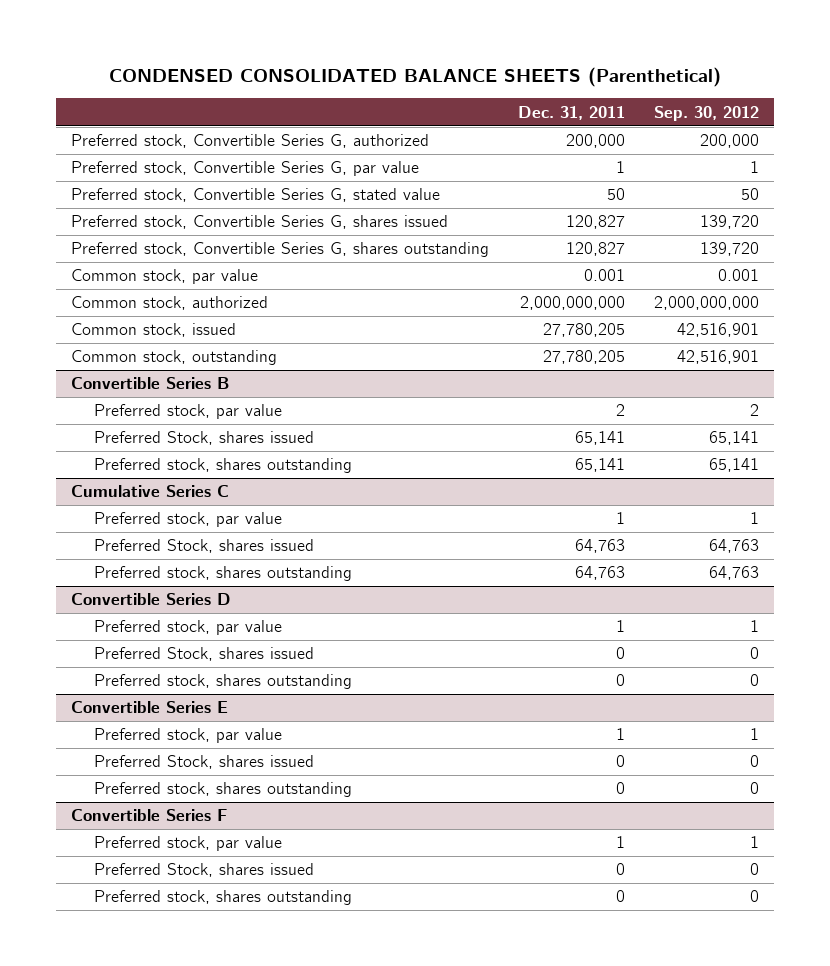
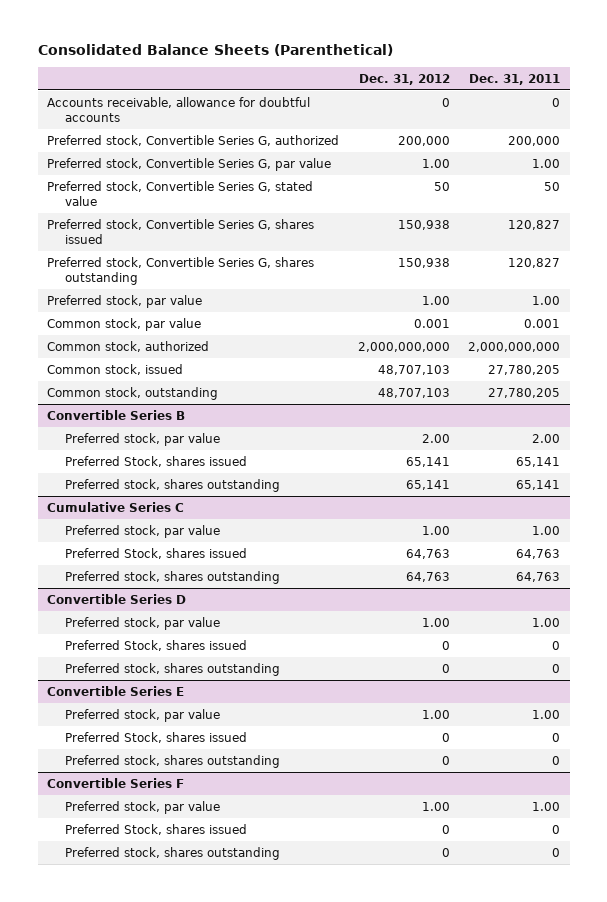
[109,66,722,87] CONDENSED CONSOLIDATED BALANCE SHEETS (Parenthetical) -> [37,44,393,57] Consolidated Balance Sheets (Parenthetical)
[654,105,760,121] Sep. 30, 2012 -> none
none -> [358,73,450,85] Dec. 31, 2012
none -> [46,96,310,122] Accounts receivable, allowance for doubtful accounts
[616,161,626,174] 1 -> [532,158,561,168] 1.00
none -> [46,294,202,308] Preferred stock, par value
[616,404,626,417] 2 -> [532,433,561,443] 2.00
[616,512,626,525] 1 -> [532,525,561,535] 1.00
[616,620,626,633] 1 -> [532,617,561,627] 1.00
[616,728,626,741] 1 -> [532,709,561,719] 1.00
[616,836,626,849] 1 -> [532,801,561,811] 1.00

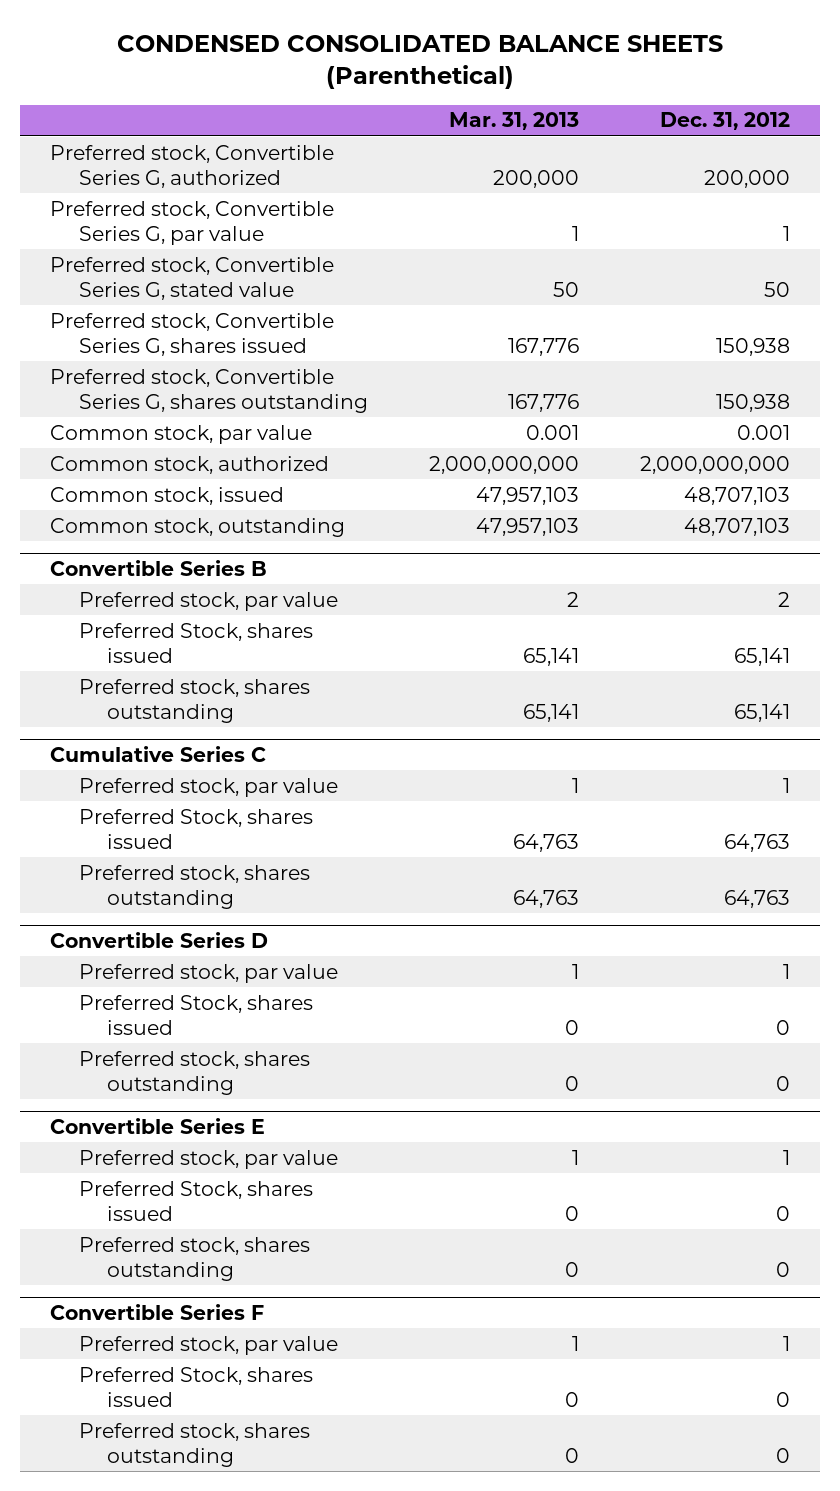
[37,44,393,57] Consolidated Balance Sheets (Parenthetical) -> [117,34,724,90] CONDENSED CONSOLIDATED BALANCE SHEETS (Parenthetical)
[469,73,561,85] Dec. 31, 2011 -> none
none -> [448,112,579,131] Mar. 31, 2013
[46,96,310,122] Accounts receivable, allowance for doubtful accounts -> none
[421,158,450,168] 1.00 -> [782,225,790,241] 1
[46,294,202,308] Preferred stock, par value -> none
[421,433,450,443] 2.00 -> [777,591,790,607] 2
[421,525,450,535] 1.00 -> [782,777,790,793] 1
[421,617,450,627] 1.00 -> [782,963,790,979] 1
[421,709,450,719] 1.00 -> [782,1149,790,1165] 1
[421,801,450,811] 1.00 -> [782,1335,790,1351] 1

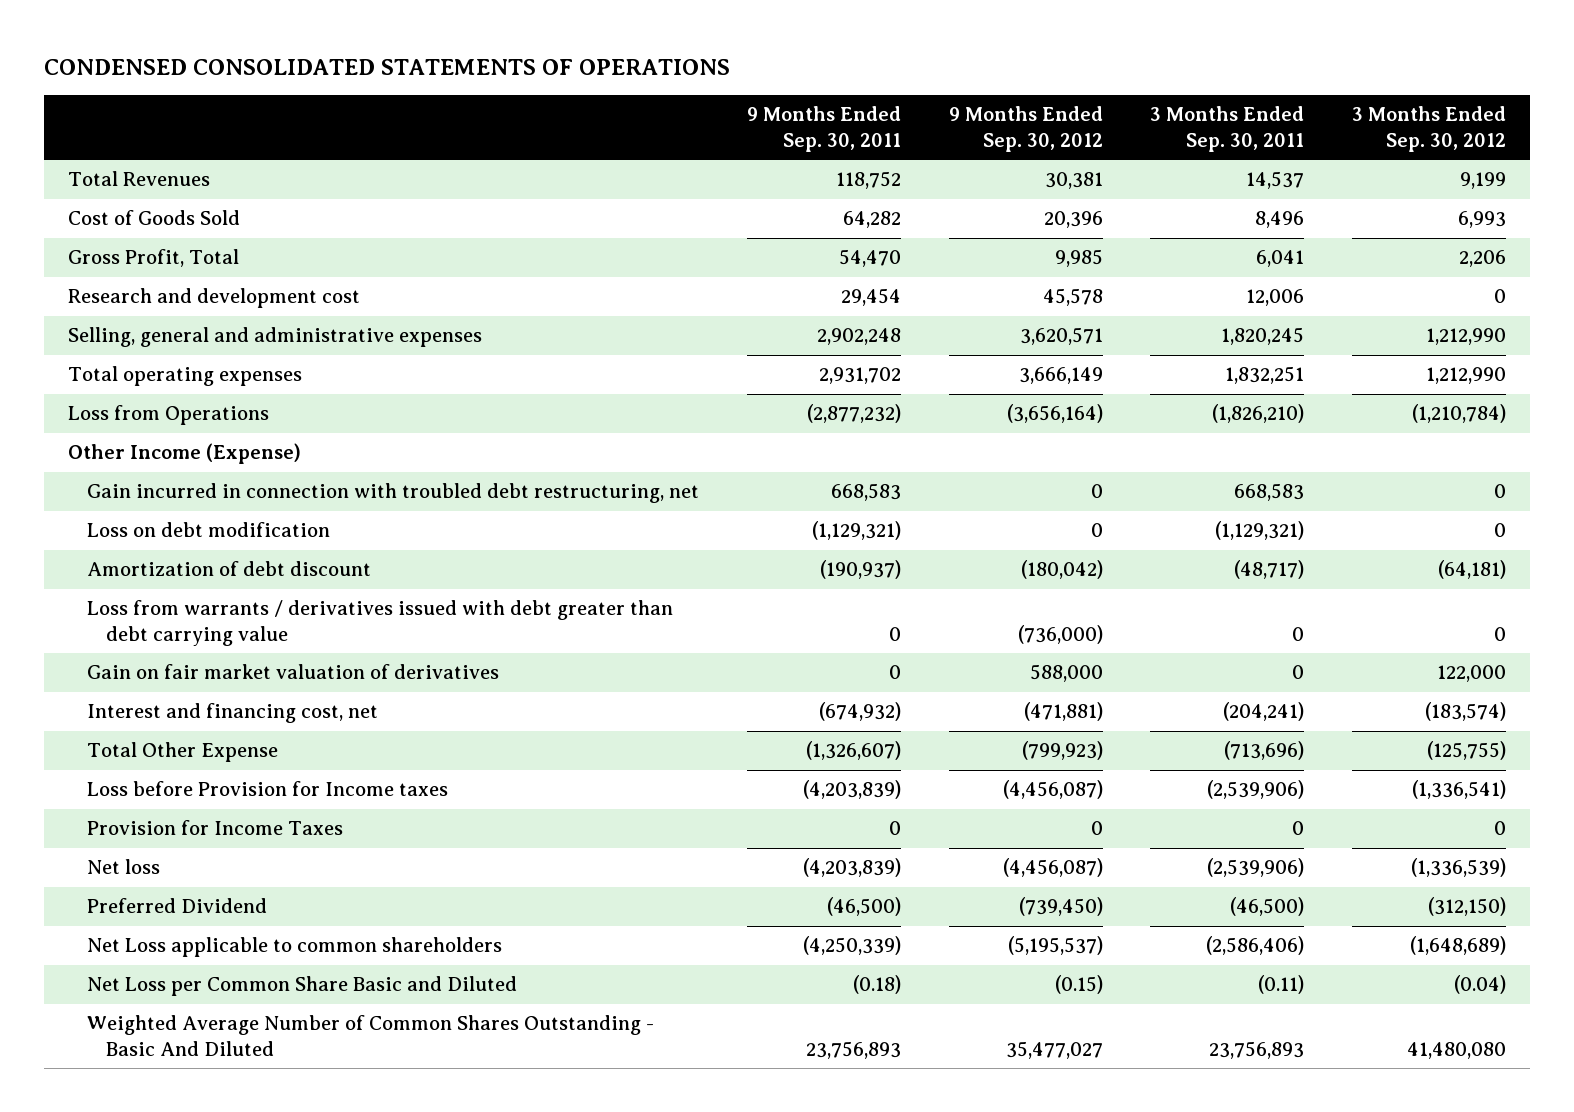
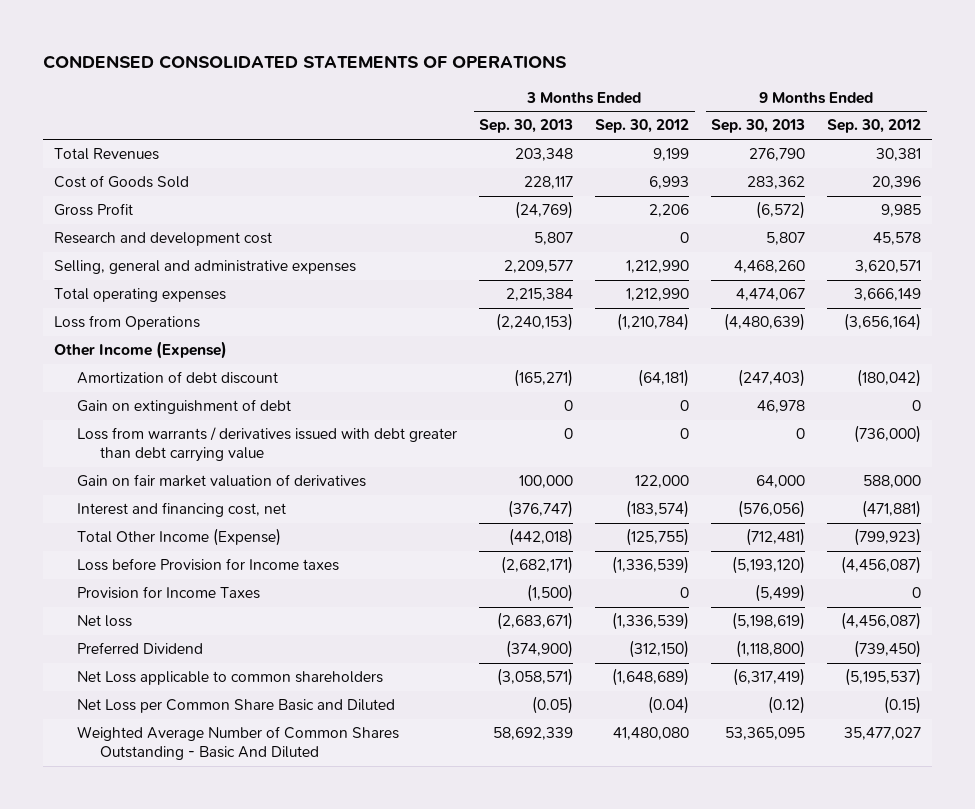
[747,106,902,152] 9 Months Ended Sep. 30, 2011 -> none
[1150,106,1305,152] 3 Months Ended Sep. 30, 2011 -> none
none -> [479,119,574,134] Sep. 30, 2013
none -> [711,119,806,134] Sep. 30, 2013
[68,249,240,268] Gross Profit, Total -> [54,203,134,217] Gross Profit
[87,483,700,504] Gain incurred in connection with troubled debt restructuring, net -> none
[87,522,331,538] Loss on debt modification -> none
none -> [77,399,292,415] Gain on extinguishment of debt
[87,742,279,763] Total Other Expense -> [77,528,282,547] Total Other Income (Expense)
[1412,780,1507,800] (1,336,541) -> [612,556,690,575] (1,336,539)

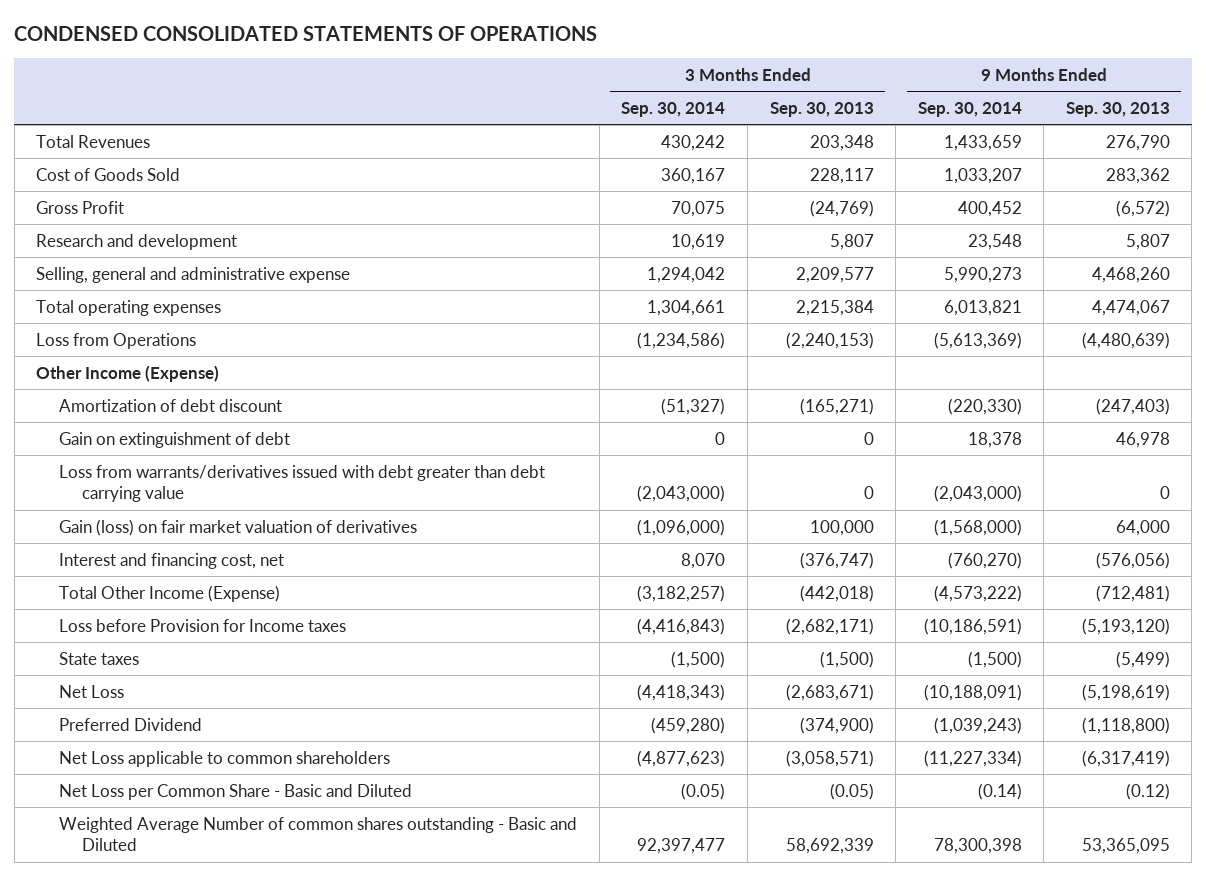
[595,119,690,134] Sep. 30, 2012 -> none
[827,119,922,134] Sep. 30, 2012 -> none
none -> [621,101,726,117] Sep. 30, 2014
none -> [917,101,1022,117] Sep. 30, 2014
[54,232,273,247] Research and development cost -> [36,233,238,250] Research and development
[54,260,357,275] Selling, general and administrative expenses -> [36,266,351,283] Selling, general and administrative expense
[77,427,458,463] Loss from warrants / derivatives issued with debt greater than debt carrying value -> [59,464,546,503] Loss from warrants/derivatives issued with debt greater than debt carrying value
[77,474,367,488] Gain on fair market valuation of derivatives -> [59,518,418,536] Gain (loss) on fair market valuation of derivatives
[77,586,261,600] Provision for Income Taxes -> [59,651,140,665] State taxes
[77,615,133,628] Net loss -> [59,684,125,698] Net Loss
[77,699,396,714] Net Loss per Common Share Basic and Diluted -> [59,783,413,800] Net Loss per Common Share - Basic and Diluted
[77,726,400,761] Weighted Average Number of Common Shares Outstanding - Basic And Diluted -> [59,816,578,852] Weighted Average Number of common shares outstanding - Basic and Diluted

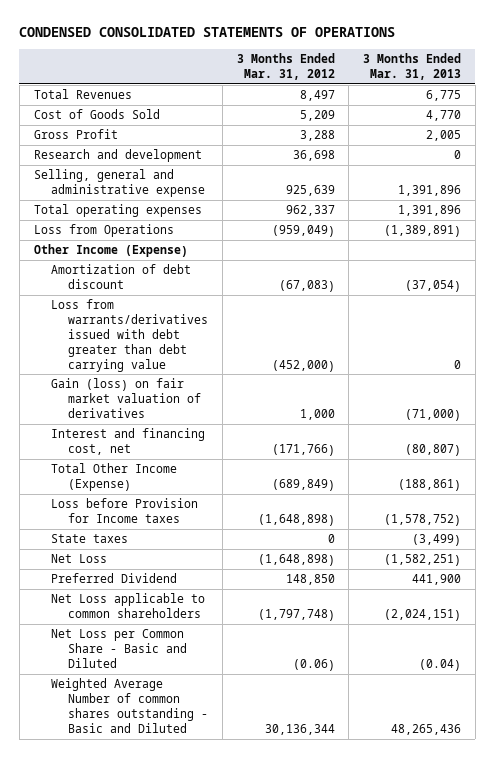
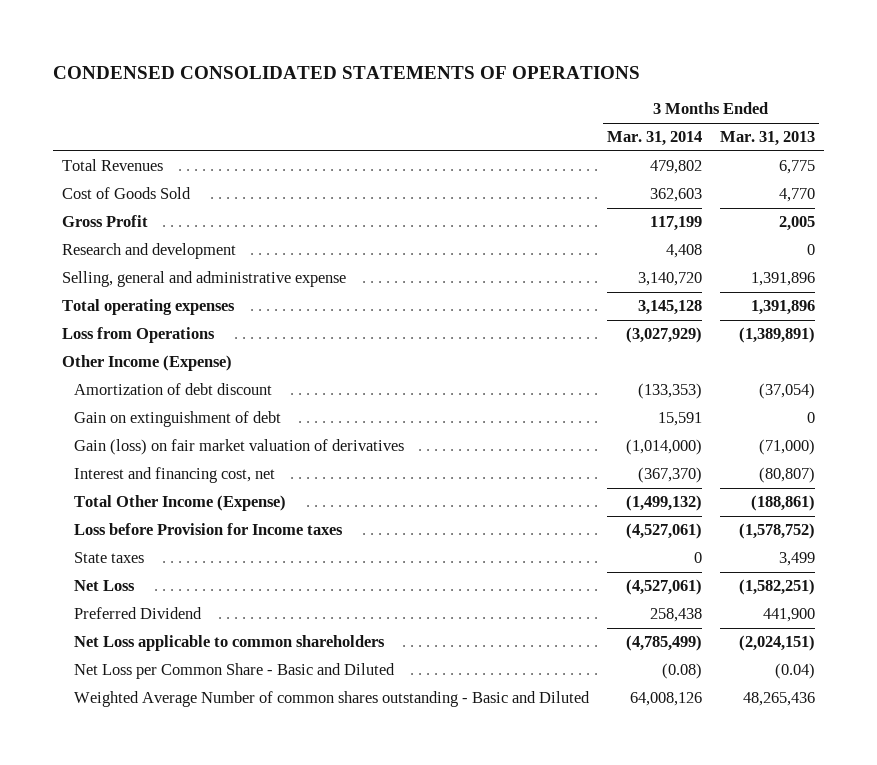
[236,53,335,81] 3 Months Ended Mar. 31, 2012 -> none
none -> [607,131,703,147] Mar. 31, 2014
[50,299,209,372] Loss from warrants/derivatives issued with debt greater than debt carrying value -> [74,411,282,428] Gain on extinguishment of debt
[412,534,462,547] (3,499) -> [778,552,815,567] 3,499

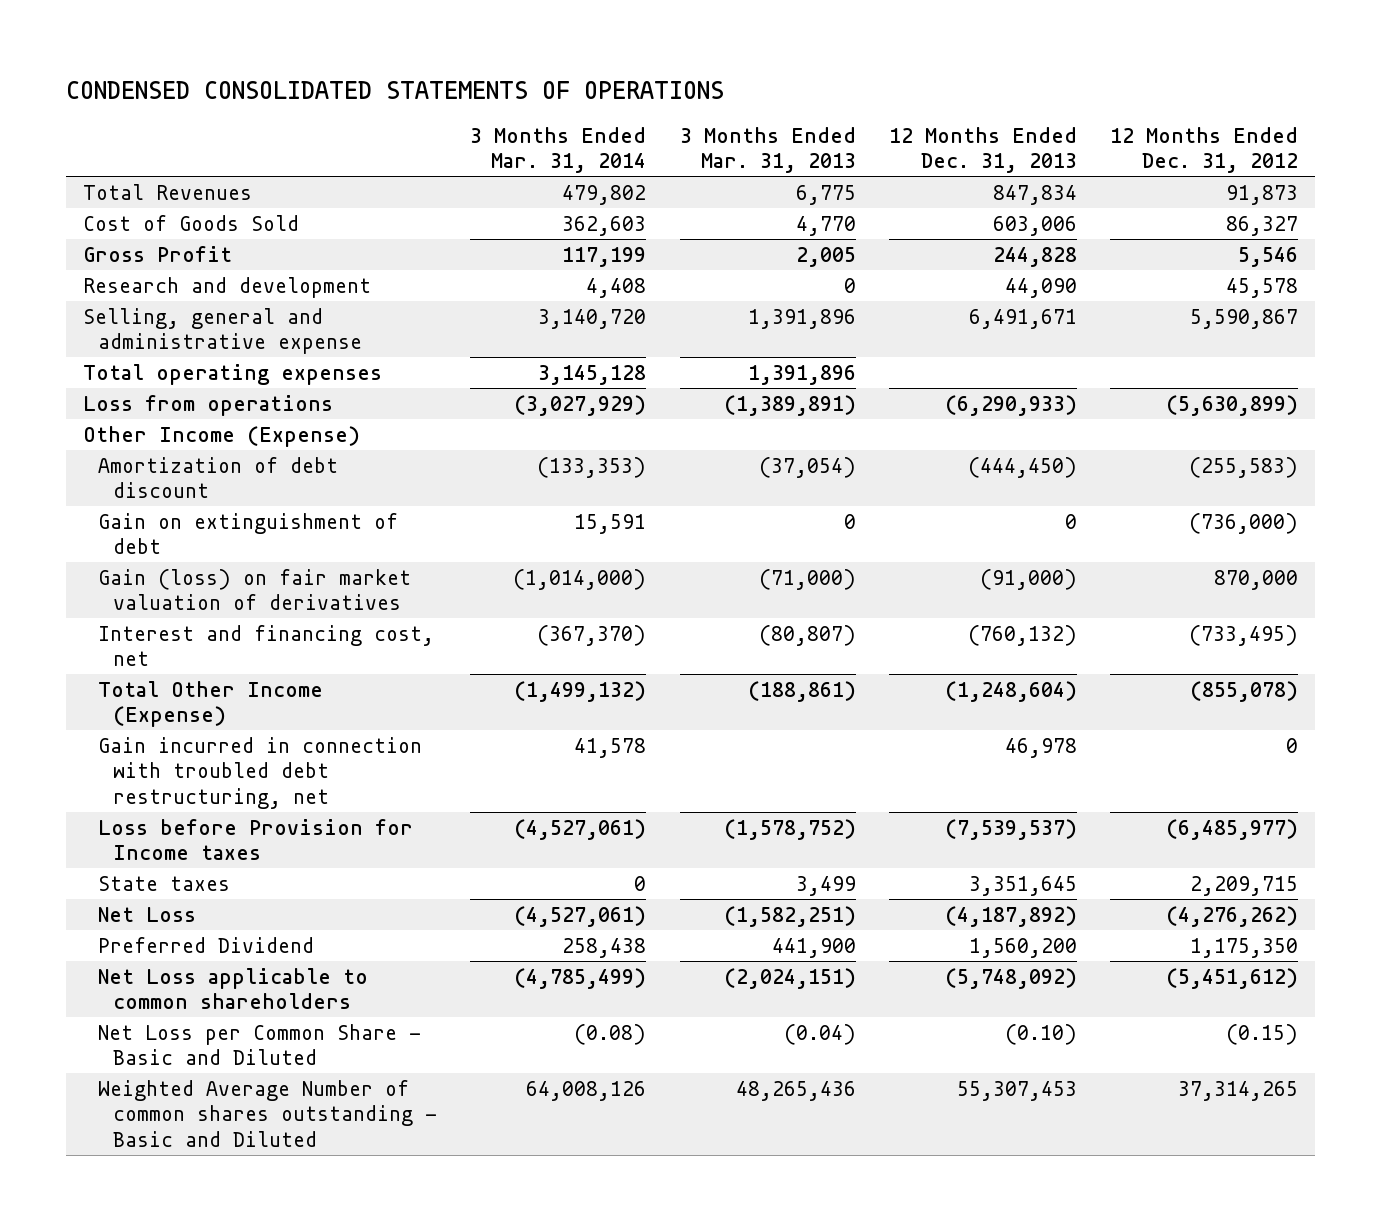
none -> [888,126,1077,174] 12 Months Ended Dec. 31, 2013
none -> [1110,126,1299,174] 12 Months Ended Dec. 31, 2012
[61,327,215,344] Loss from Operations -> [82,394,333,416] Loss from operations
none -> [97,736,422,809] Gain incurred in connection with troubled debt restructuring, net

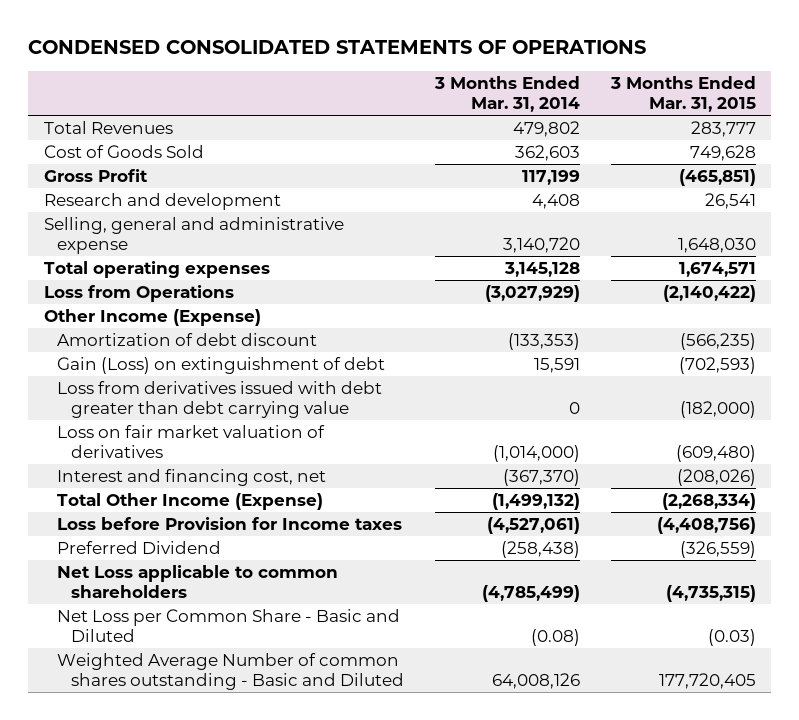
[679,126,856,174] 3 Months Ended Mar. 31, 2013 -> none
[888,126,1077,174] 12 Months Ended Dec. 31, 2013 -> none
[1110,126,1299,174] 12 Months Ended Dec. 31, 2012 -> none
none -> [609,76,756,112] 3 Months Ended Mar. 31, 2015
[82,394,333,416] Loss from operations -> [43,285,234,303] Loss from Operations
[97,512,398,555] Gain on extinguishment of debt -> [57,357,386,375] Gain (Loss) on extinguishment of debt
none -> [57,381,383,418] Loss from derivatives issued with debt greater than debt carrying value
[97,568,411,611] Gain (loss) on fair market valuation of derivatives -> [57,425,326,458] Loss on fair market valuation of derivatives
[97,736,422,809] Gain incurred in connection with troubled debt restructuring, net -> none
[97,875,230,891] State taxes -> none
[97,906,196,922] Net Loss -> none
[562,937,647,958] 258,438 -> [501,541,581,559] (258,438)

